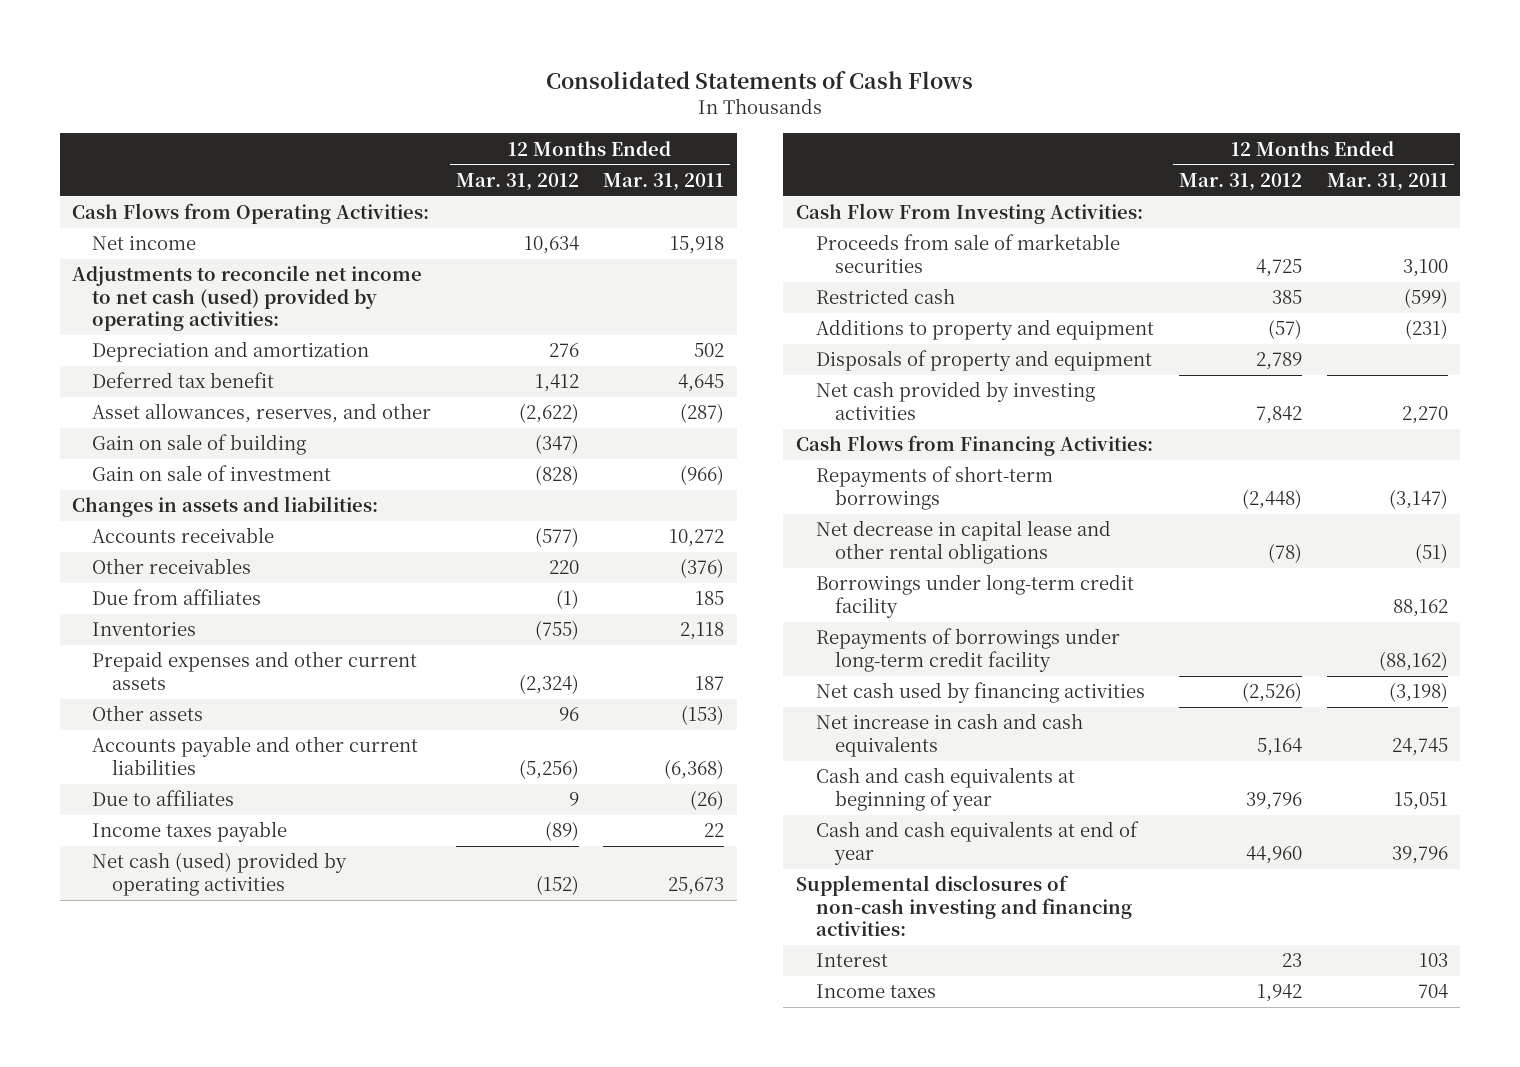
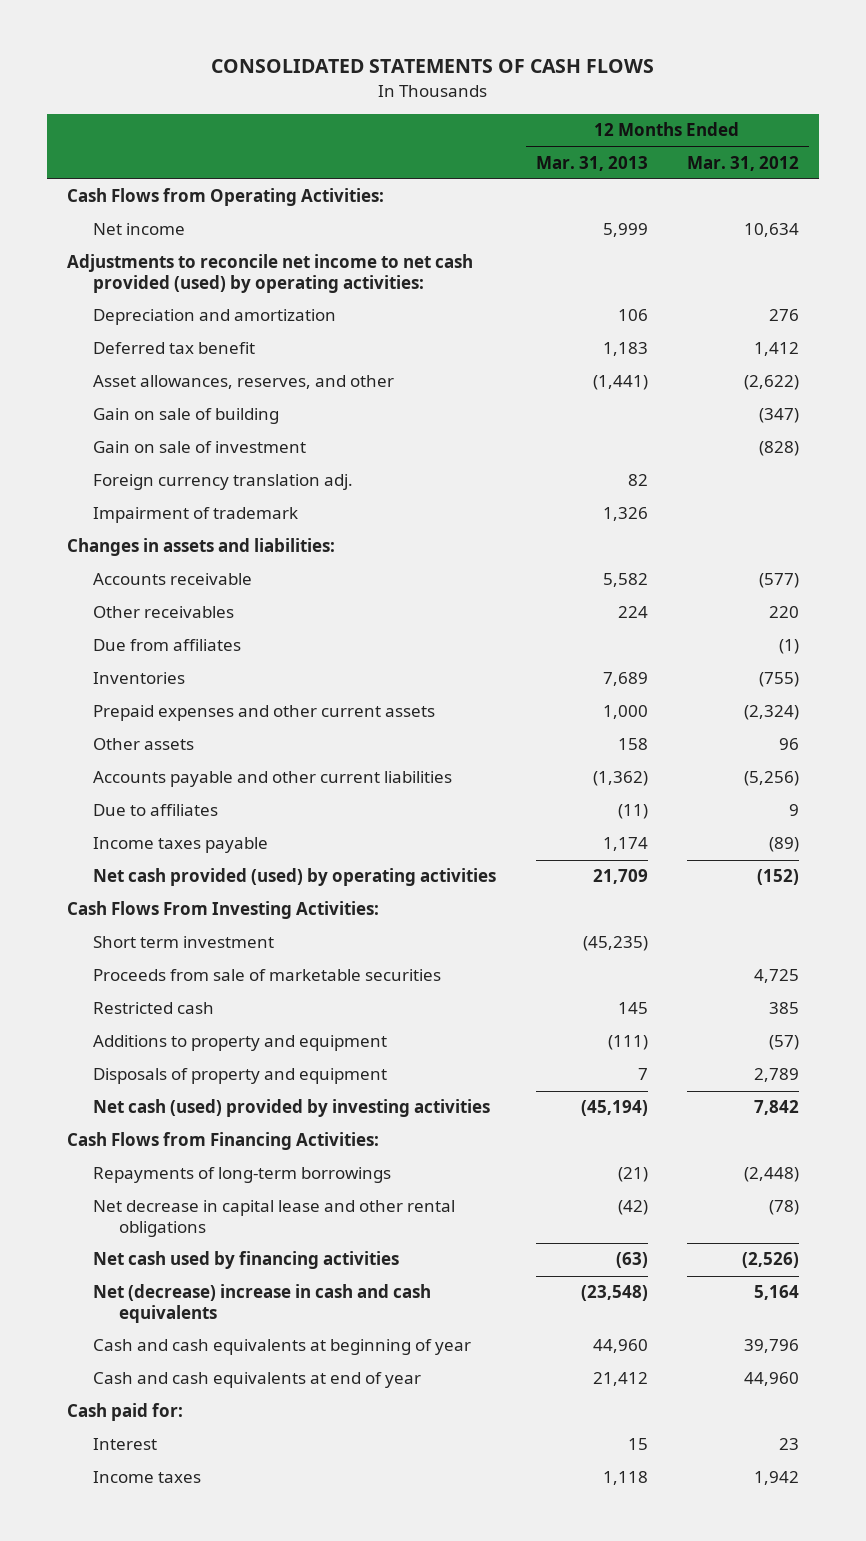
[545,71,973,90] Consolidated Statements of Cash Flows -> [210,59,654,74] CONSOLIDATED STATEMENTS OF CASH FLOWS
[603,172,725,191] Mar. 31, 2011 -> none
none -> [535,155,648,171] Mar. 31, 2013
[72,265,423,331] Adjustments to reconcile net income to net cash (used) provided by operating activities: -> [66,254,473,293] Adjustments to reconcile net income to net cash provided (used) by operating activities:
none -> [92,474,353,491] Foreign currency translation adj.
none -> [92,507,298,524] Impairment of trademark
[92,852,348,896] Net cash (used) provided by operating activities -> [92,868,496,887] Net cash provided (used) by operating activities
[795,203,1143,225] Cash Flow From Investing Activities: -> [66,901,379,920] Cash Flows From Investing Activities:
none -> [92,936,274,949] Short term investment
[815,381,1095,420] Net cash provided by investing activities -> [92,1099,490,1118] Net cash (used) provided by investing activities
[815,466,1053,510] Repayments of short-term borrowings -> [92,1167,391,1184] Repayments of long-term borrowings
[815,574,1134,618] Borrowings under long-term credit facility -> none
[815,628,1120,672] Repayments of borrowings under long-term credit facility -> none
[815,713,1083,757] Net increase in cash and cash equivalents -> [92,1284,431,1323] Net (decrease) increase in cash and cash equivalents
[795,875,1132,936] Supplemental disclosures of non-cash investing and financing activities: -> none
none -> [66,1403,183,1422] Cash paid for:

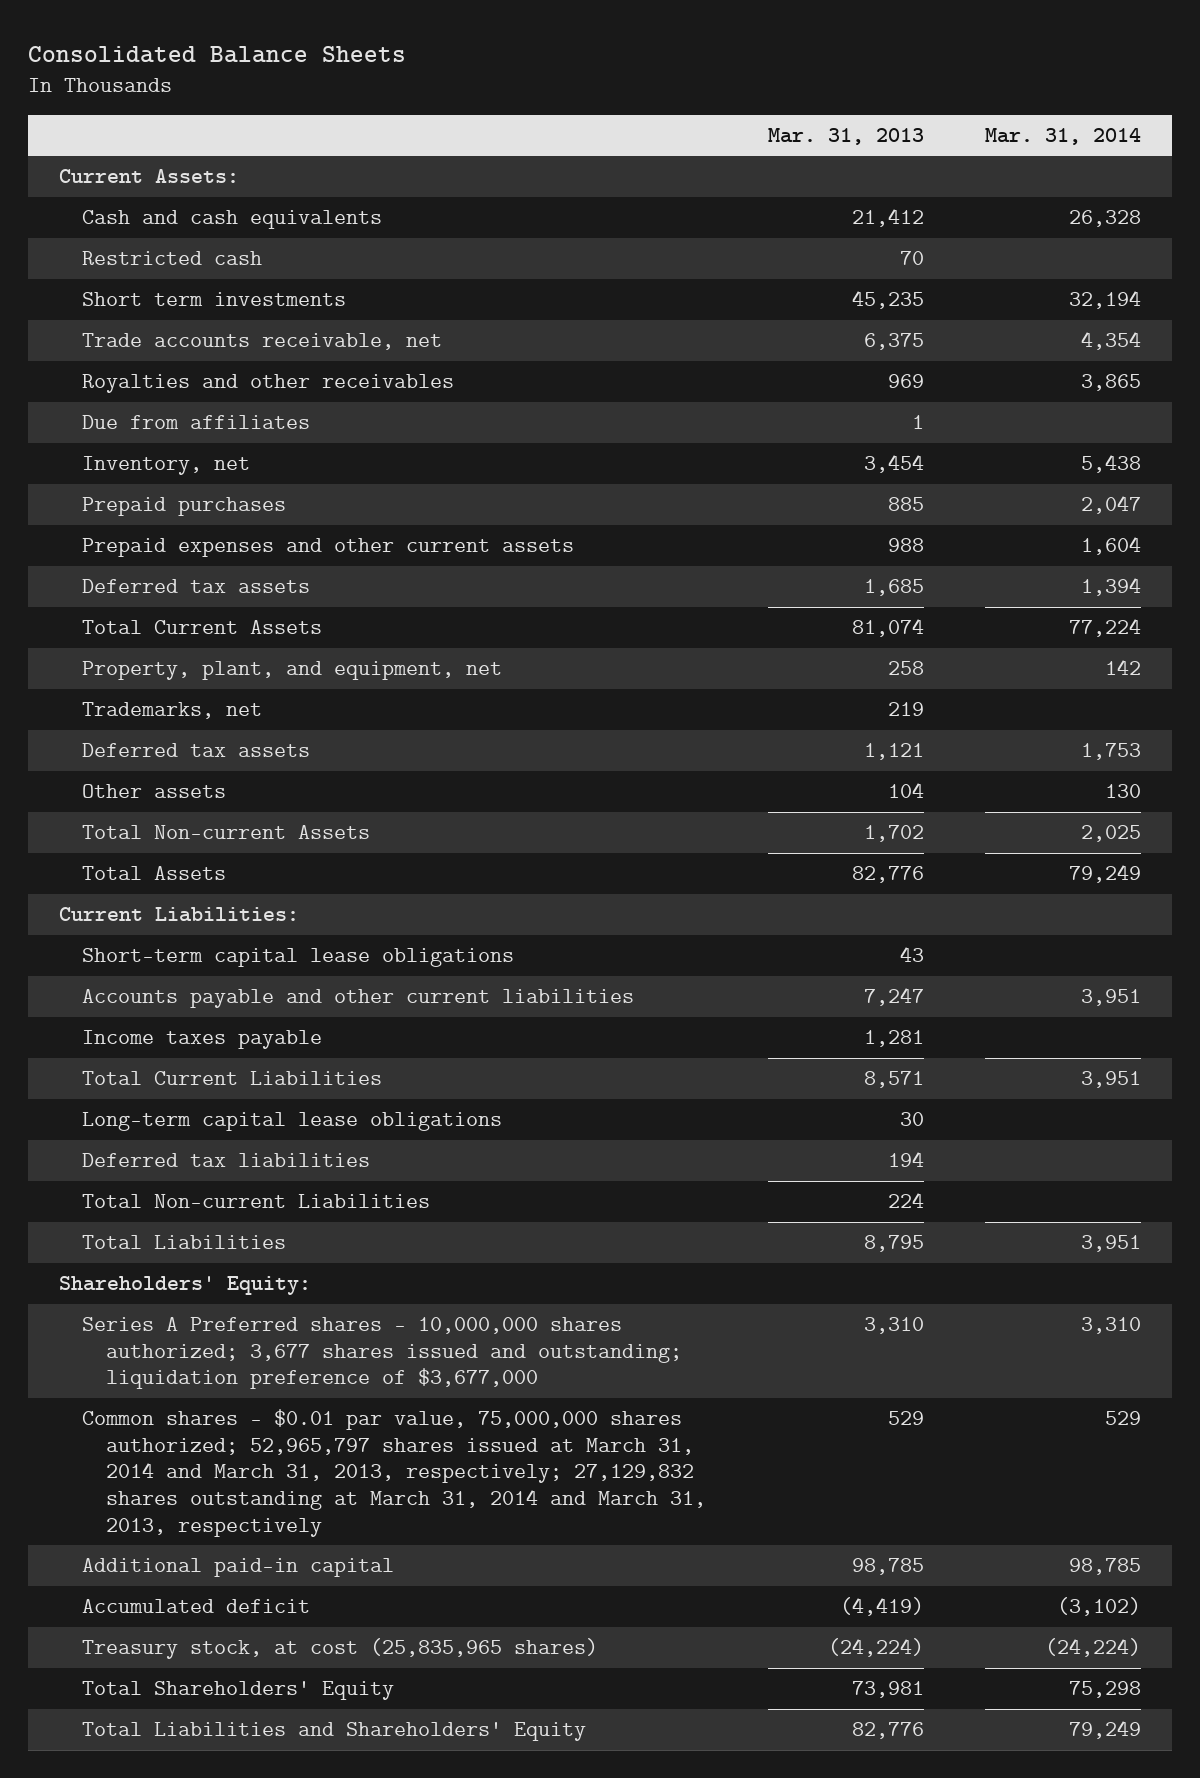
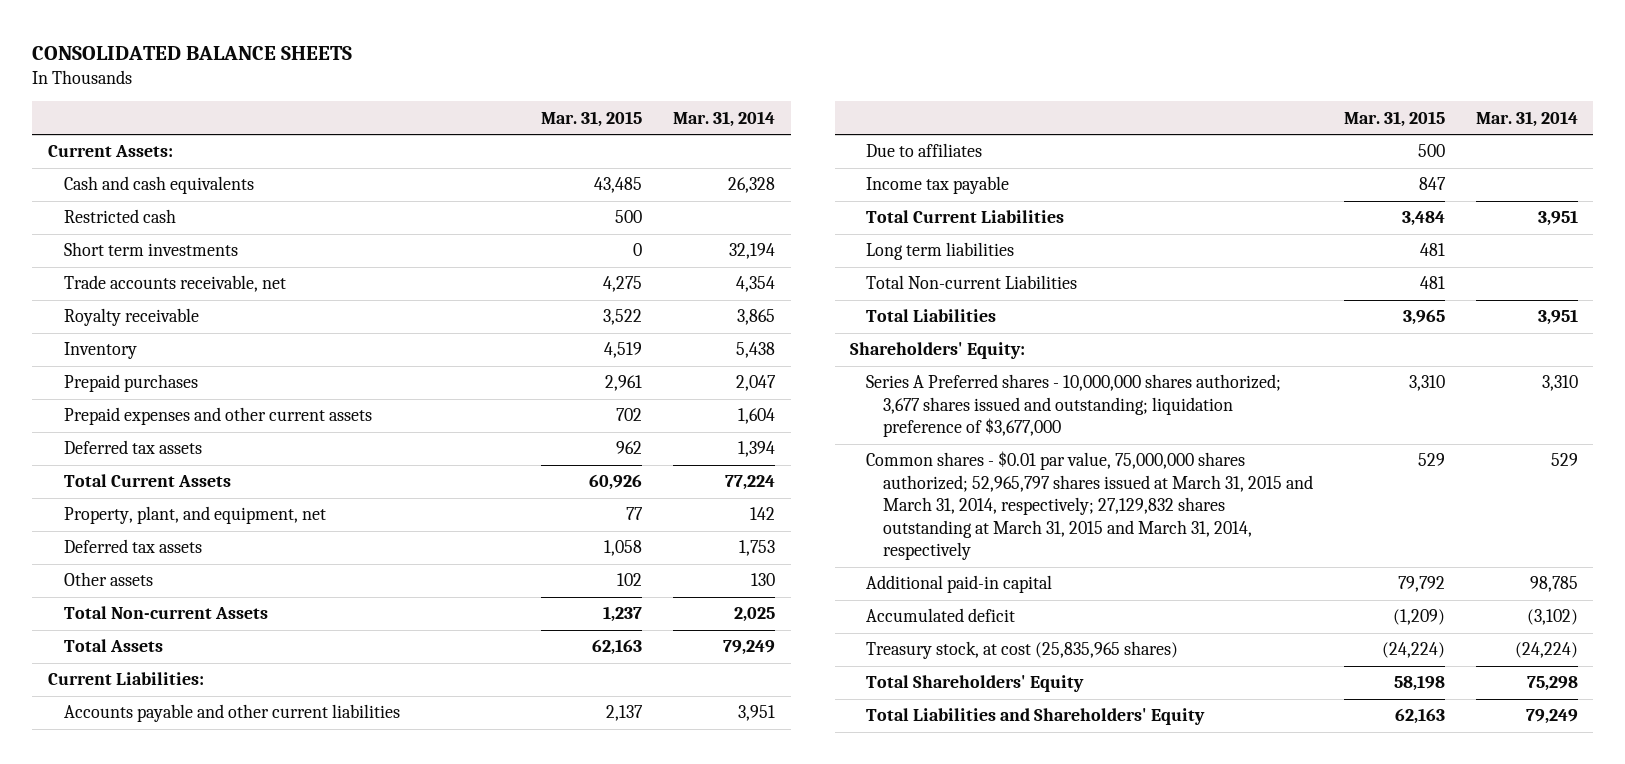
[27,46,406,64] Consolidated Balance Sheets -> [32,45,353,60] CONSOLIDATED BALANCE SHEETS
[767,127,924,145] Mar. 31, 2013 -> none
none -> [541,110,643,127] Mar. 31, 2015
[82,415,311,430] Due from affiliates -> none
[82,374,455,394] Royalties and other receivables -> [64,308,200,327] Royalty receivable
[82,456,251,476] Inventory, net -> [64,342,138,360] Inventory
[82,702,263,720] Trademarks, net -> none
[82,948,515,968] Short-term capital lease obligations -> none
none -> [866,143,983,158] Due to affiliates
[82,1030,323,1050] Income taxes payable -> [866,176,1010,195] Income tax payable
[82,1112,503,1132] Long-term capital lease obligations -> none
[82,1153,371,1168] Deferred tax liabilities -> none
none -> [866,242,1015,261] Long term liabilities
[82,1409,706,1537] Common shares - $0.01 par value, 75,000,000 shares authorized; 52,965,797 shares issued at March 31, 2014 and March 31, 2013, respectively; 27,129,832 shares outstanding at March 31, 2014 and March 31, 2013, respectively -> [866,451,1313,561] Common shares - $0.01 par value, 75,000,000 shares authorized; 52,965,797 shares issued at March 31, 2015 and March 31, 2014, respectively; 27,129,832 shares outstanding at March 31, 2015 and March 31, 2014, respectively

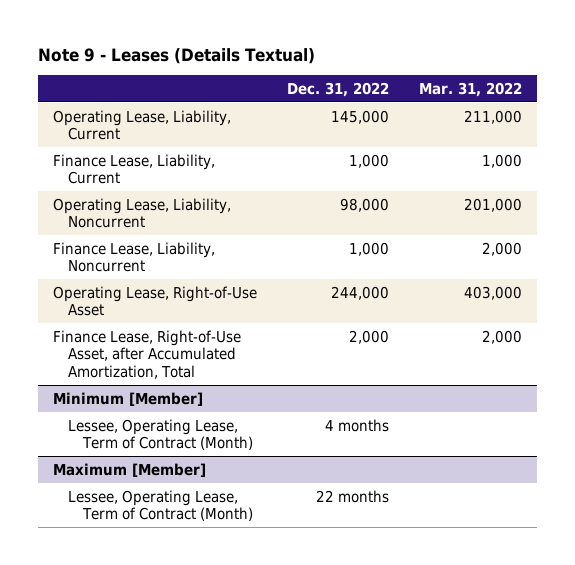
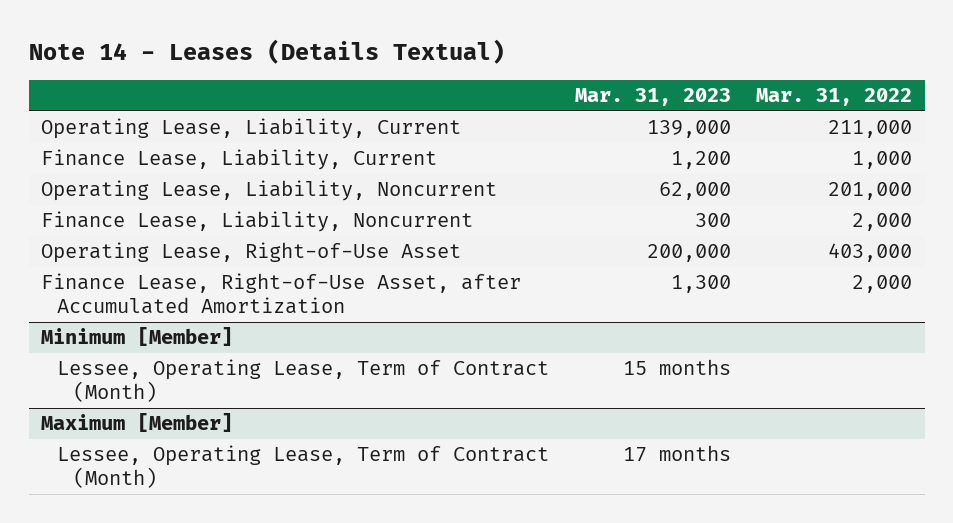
[38,47,316,64] Note 9 - Leases (Details Textual) -> [28,38,505,64] Note 14 - Leases (Details Textual)
[287,81,390,97] Dec. 31, 2022 -> none
none -> [574,88,731,107] Mar. 31, 2023
[53,329,242,379] Finance Lease, Right-of-Use Asset, after Accumulated Amortization, Total -> [41,273,522,315] Finance Lease, Right-of-Use Asset, after Accumulated Amortization

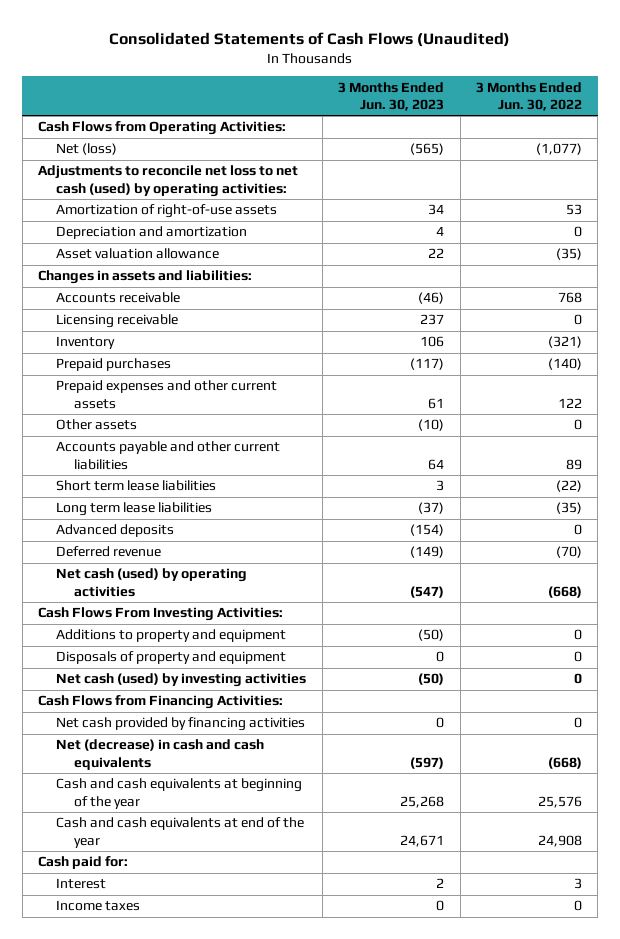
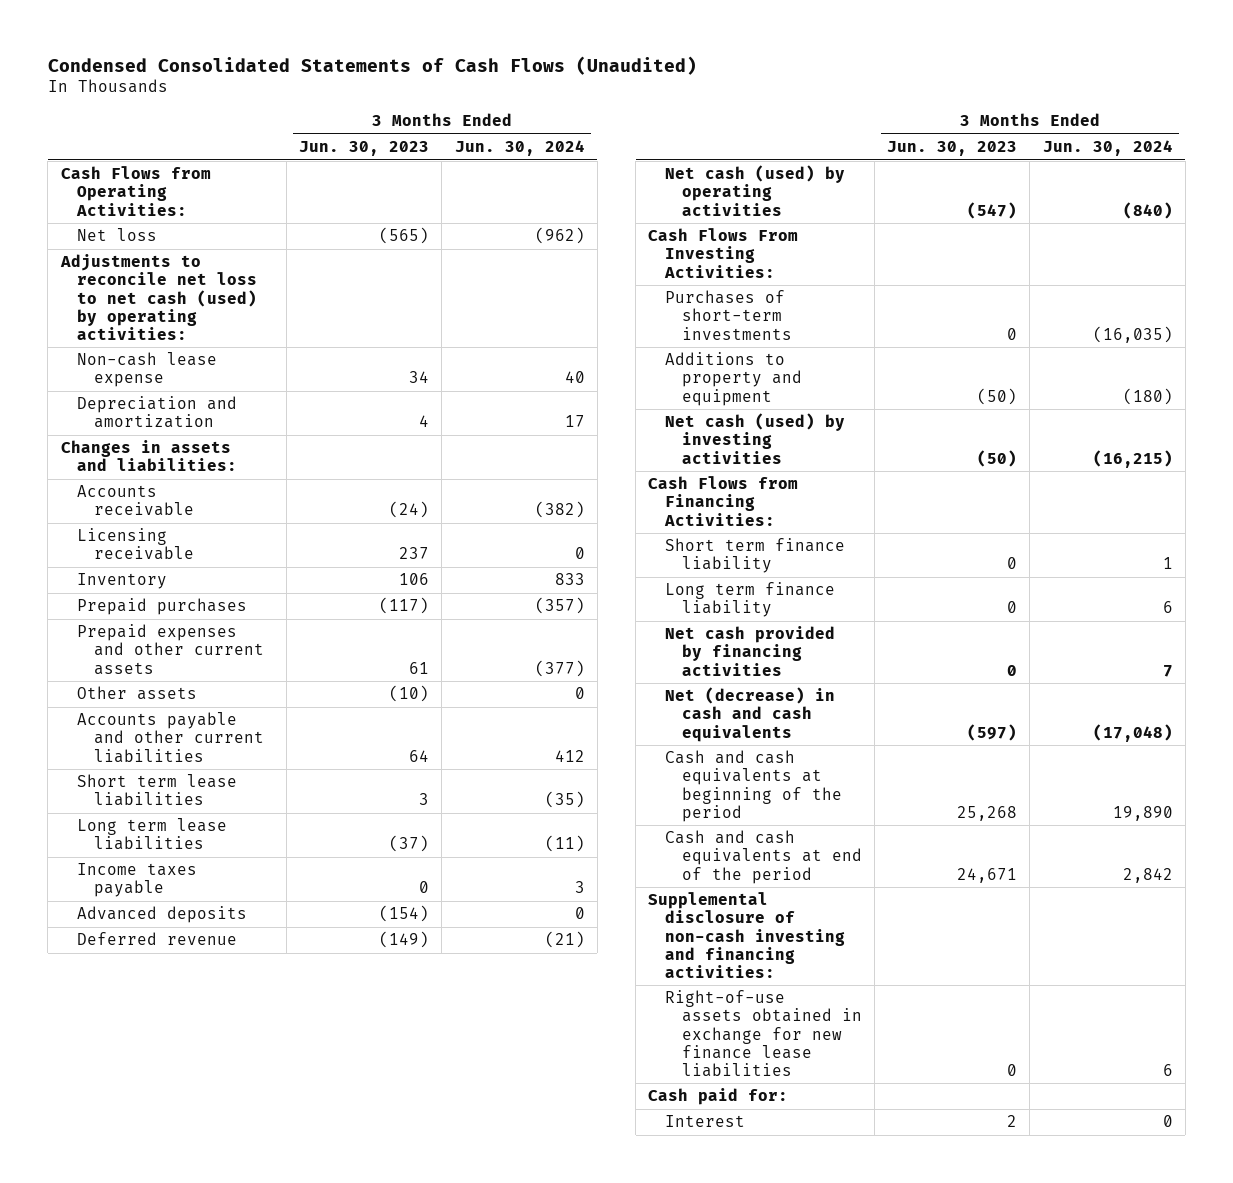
[109,31,511,47] Consolidated Statements of Cash Flows (Unaudited) -> [47,55,697,75] Condensed Consolidated Statements of Cash Flows (Unaudited)
[476,81,583,112] 3 Months Ended Jun. 30, 2022 -> none
none -> [454,139,585,156] Jun. 30, 2024
[56,143,118,156] Net (loss) -> [77,228,158,242] Net loss
[56,204,278,219] Amortization of right-of-use assets -> [77,352,218,388] Non-cash lease expense
[56,248,220,260] Asset valuation allowance -> none
[418,292,445,305] (46) -> [389,501,430,519] (24)
none -> [77,863,198,898] Income taxes payable
none -> [665,290,792,340] Purchases of short-term investments
[56,651,287,665] Disposals of property and equipment -> none
none -> [665,538,846,574] Short term finance liability
none -> [665,582,836,618] Long term finance liability
[56,778,303,809] Cash and cash equivalents at beginning of the year -> [665,750,842,822] Cash and cash equivalents at beginning of the period
[56,817,305,848] Cash and cash equivalents at end of the year -> [665,830,862,884] Cash and cash equivalents at end of the period
none -> [648,892,846,978] Supplemental disclosure of non-cash investing and financing activities:
none -> [665,990,862,1077] Right-of-use assets obtained in exchange for new finance lease liabilities
[56,900,141,912] Income taxes -> none

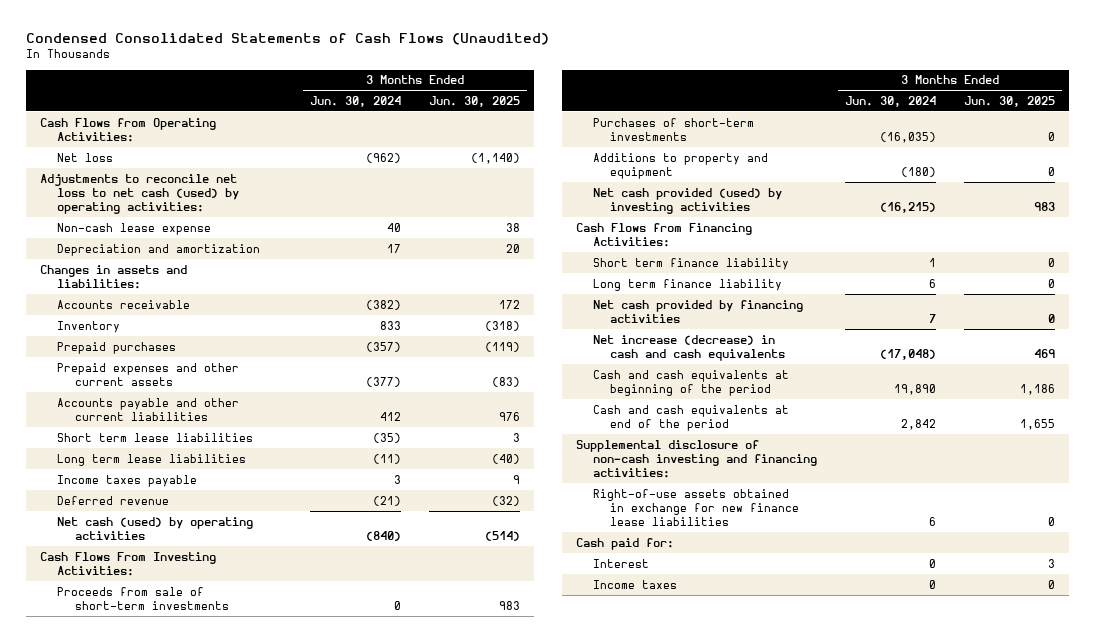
[299,140,430,156] Jun. 30, 2023 -> none
none -> [428,95,520,107] Jun. 30, 2025
[77,528,194,561] Licensing receivable -> none
[77,686,198,701] Other assets -> none
[77,906,248,924] Advanced deposits -> none
none -> [57,586,229,610] Proceeds from sale of short-term investments
[665,413,846,464] Net cash (used) by investing activities -> [592,187,782,214] Net cash provided (used) by investing activities
[665,687,836,742] Net (decrease) in cash and cash equivalents -> [592,334,786,361] Net increase (decrease) in cash and cash equivalents
none -> [592,579,677,589] Income taxes

